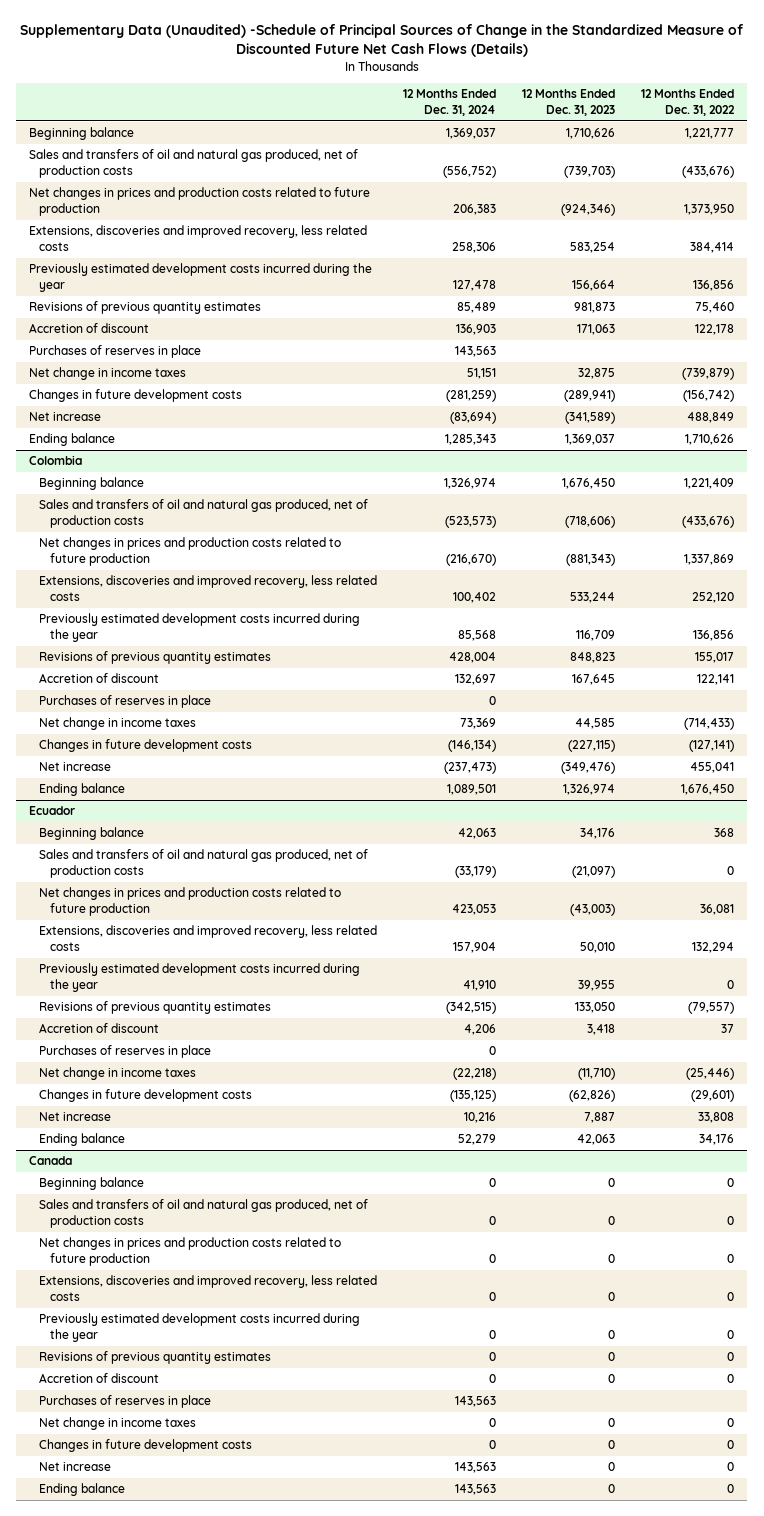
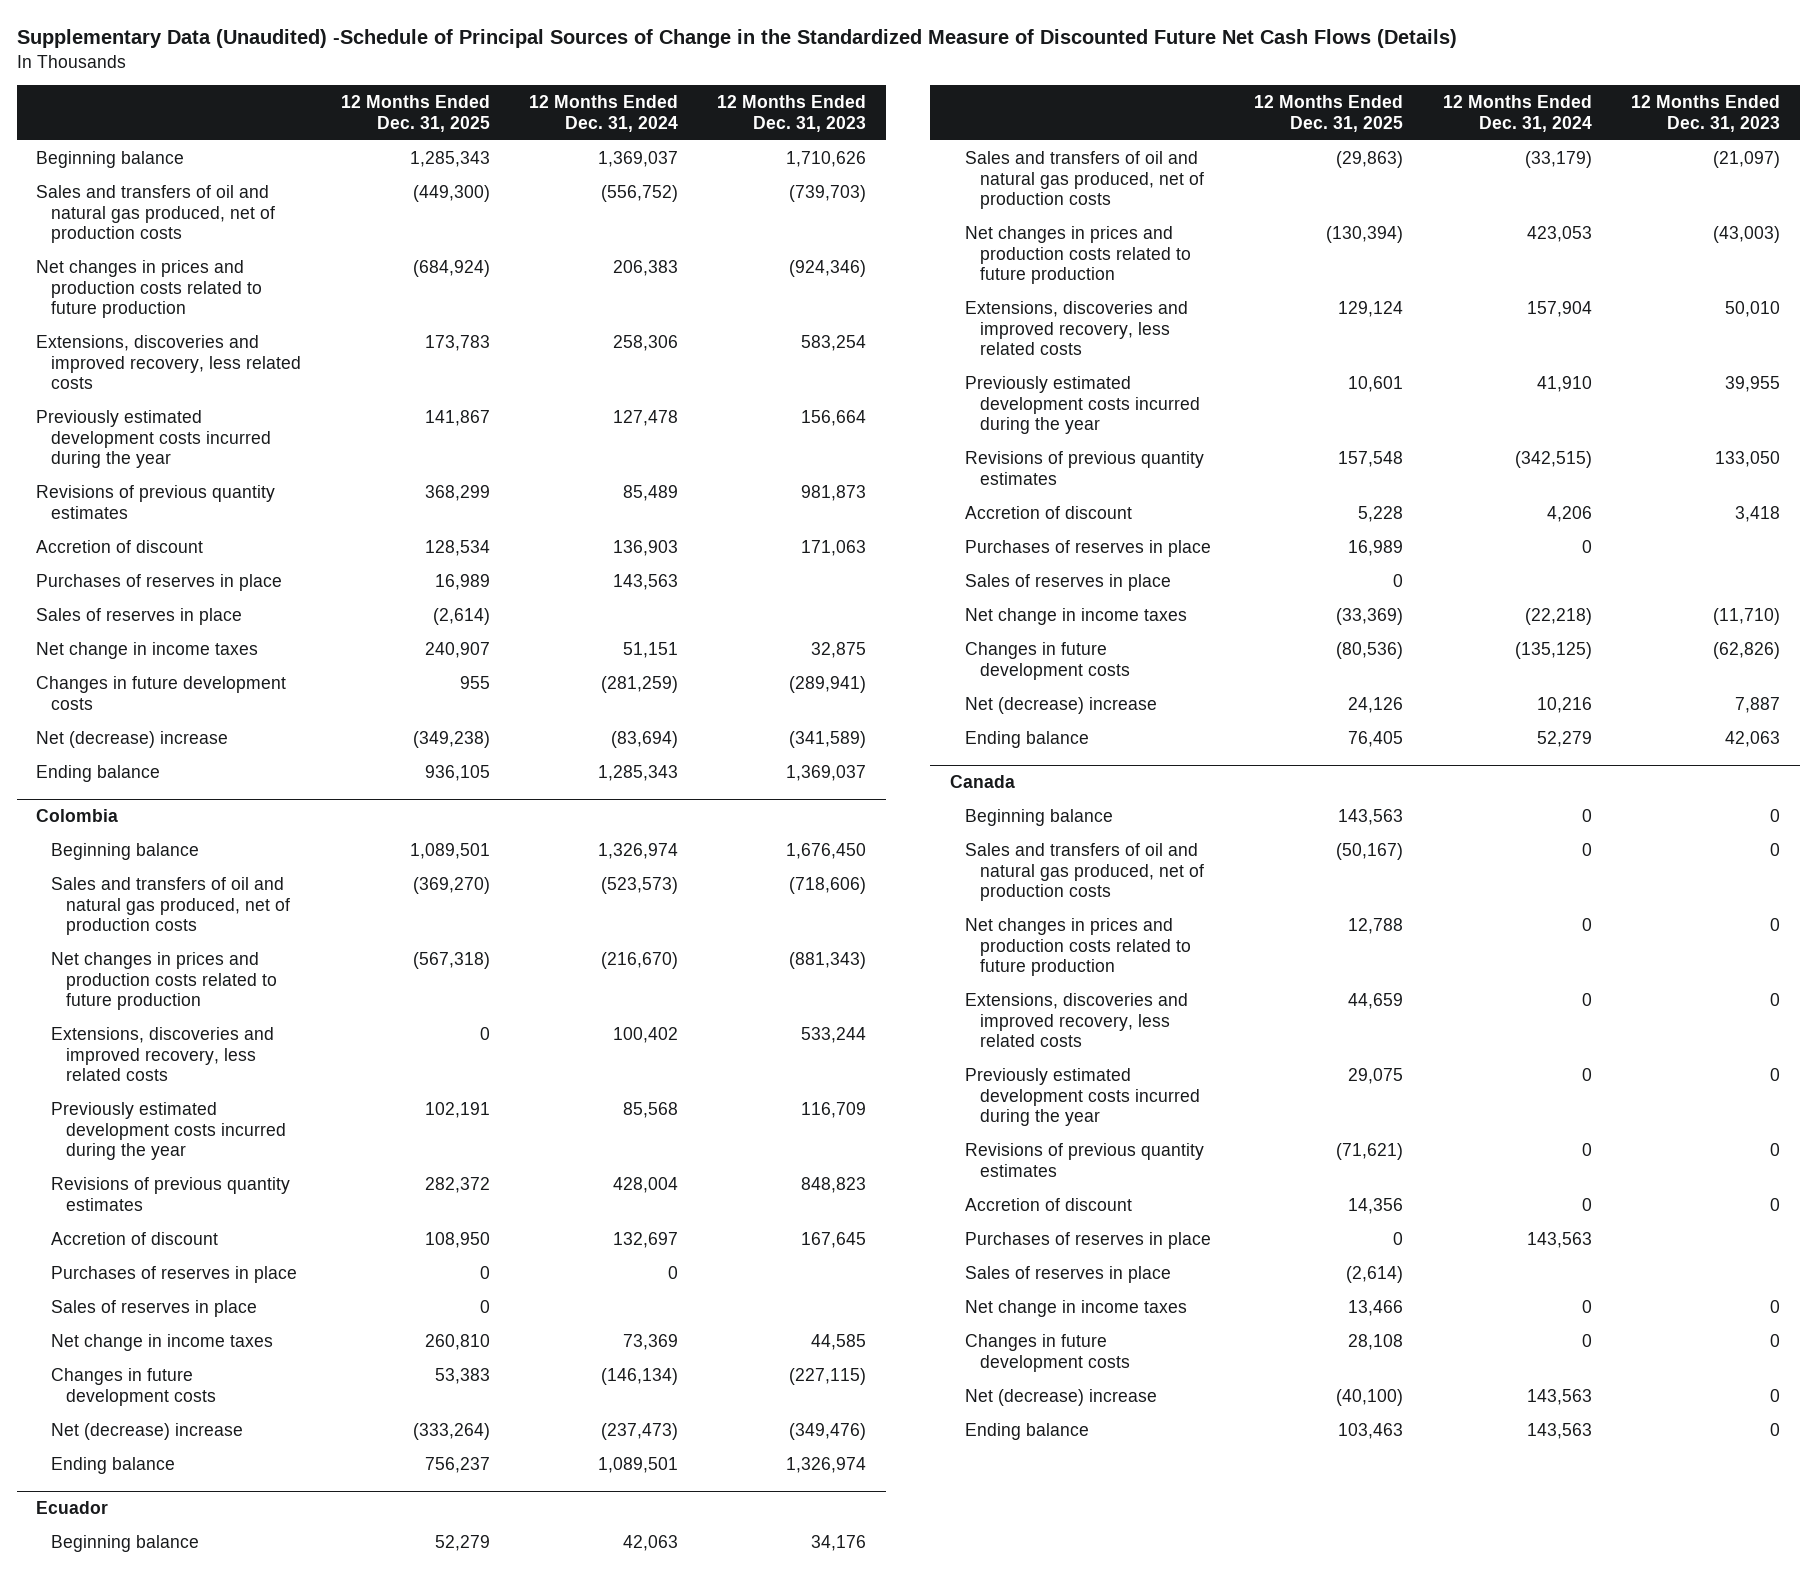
[641,89,736,117] 12 Months Ended Dec. 31, 2022 -> none
none -> [340,95,490,132] 12 Months Ended Dec. 31, 2025
none -> [36,608,243,626] Sales of reserves in place
[29,412,102,422] Net increase -> [36,731,229,749] Net (decrease) increase
none -> [51,1300,258,1318] Sales of reserves in place
[39,762,112,772] Net increase -> [51,1423,244,1441] Net (decrease) increase
none -> [964,574,1171,592] Sales of reserves in place
[39,1112,112,1122] Net increase -> [964,697,1157,715] Net (decrease) increase
none -> [964,1266,1171,1284] Sales of reserves in place
[39,1462,112,1472] Net increase -> [964,1389,1157,1407] Net (decrease) increase

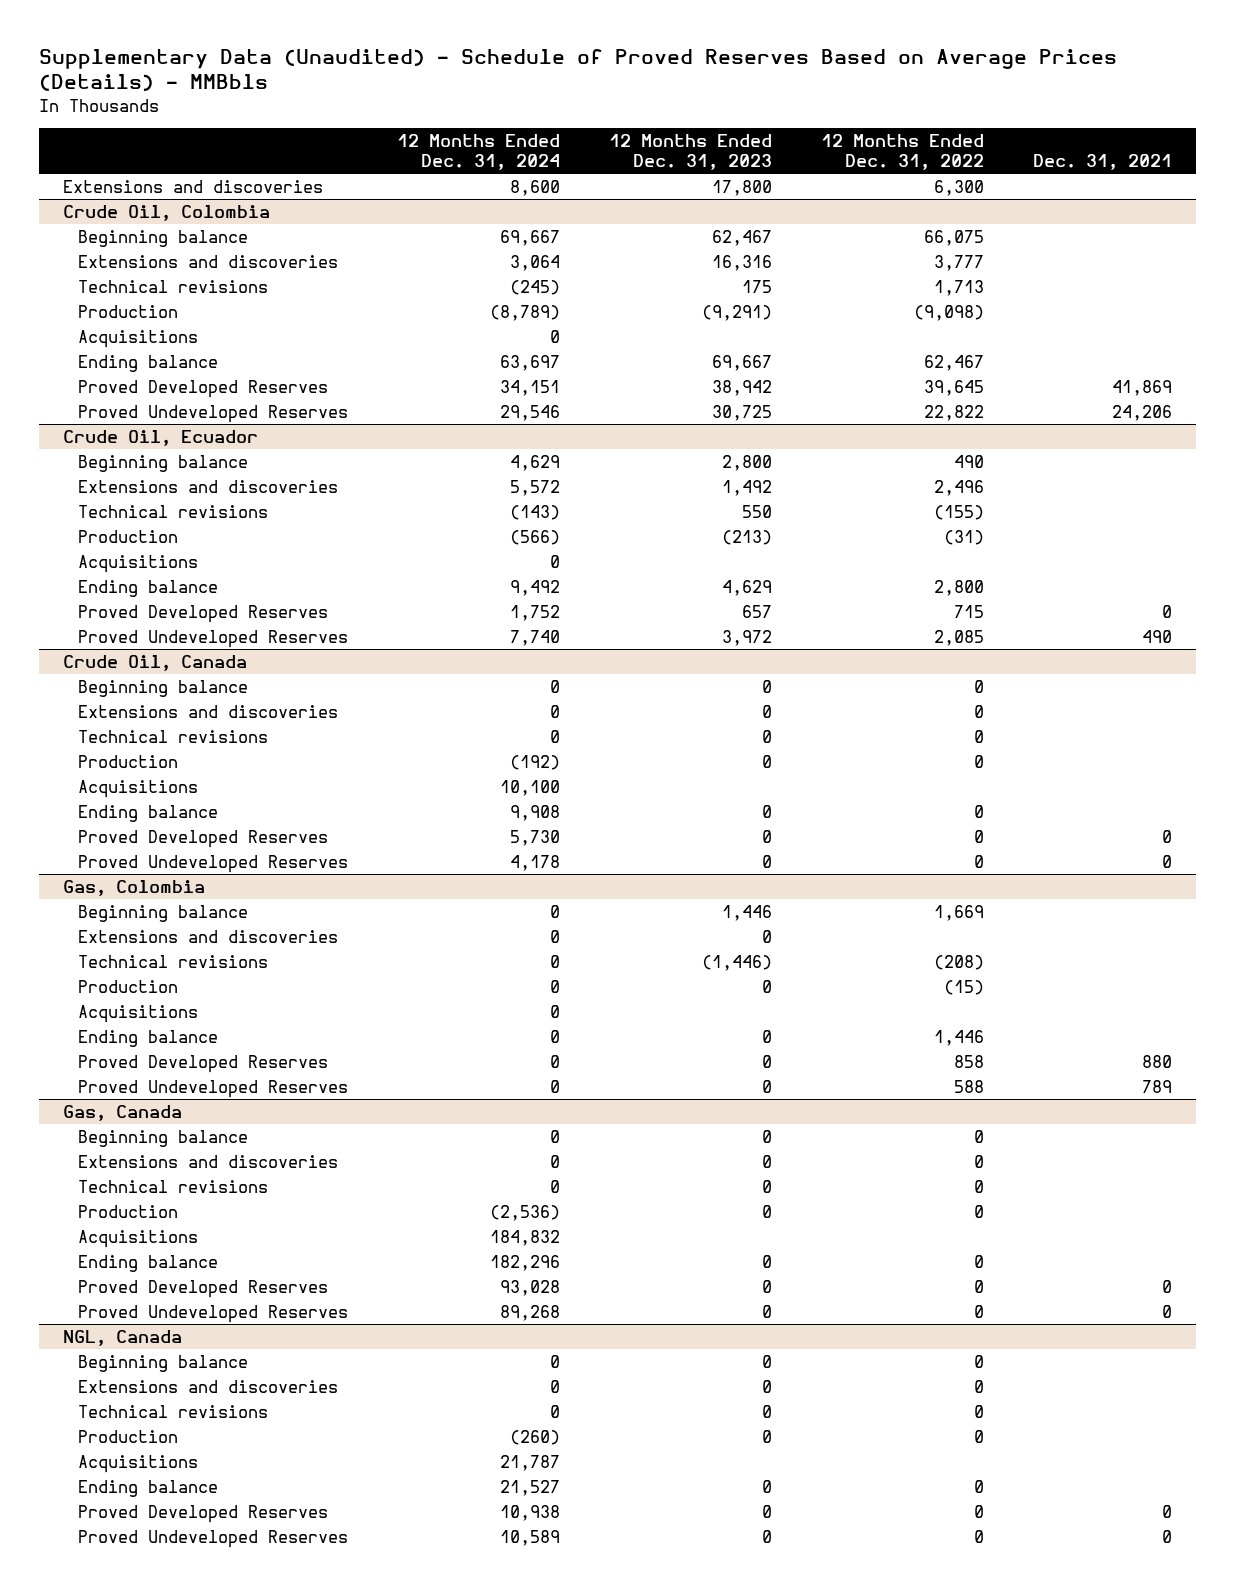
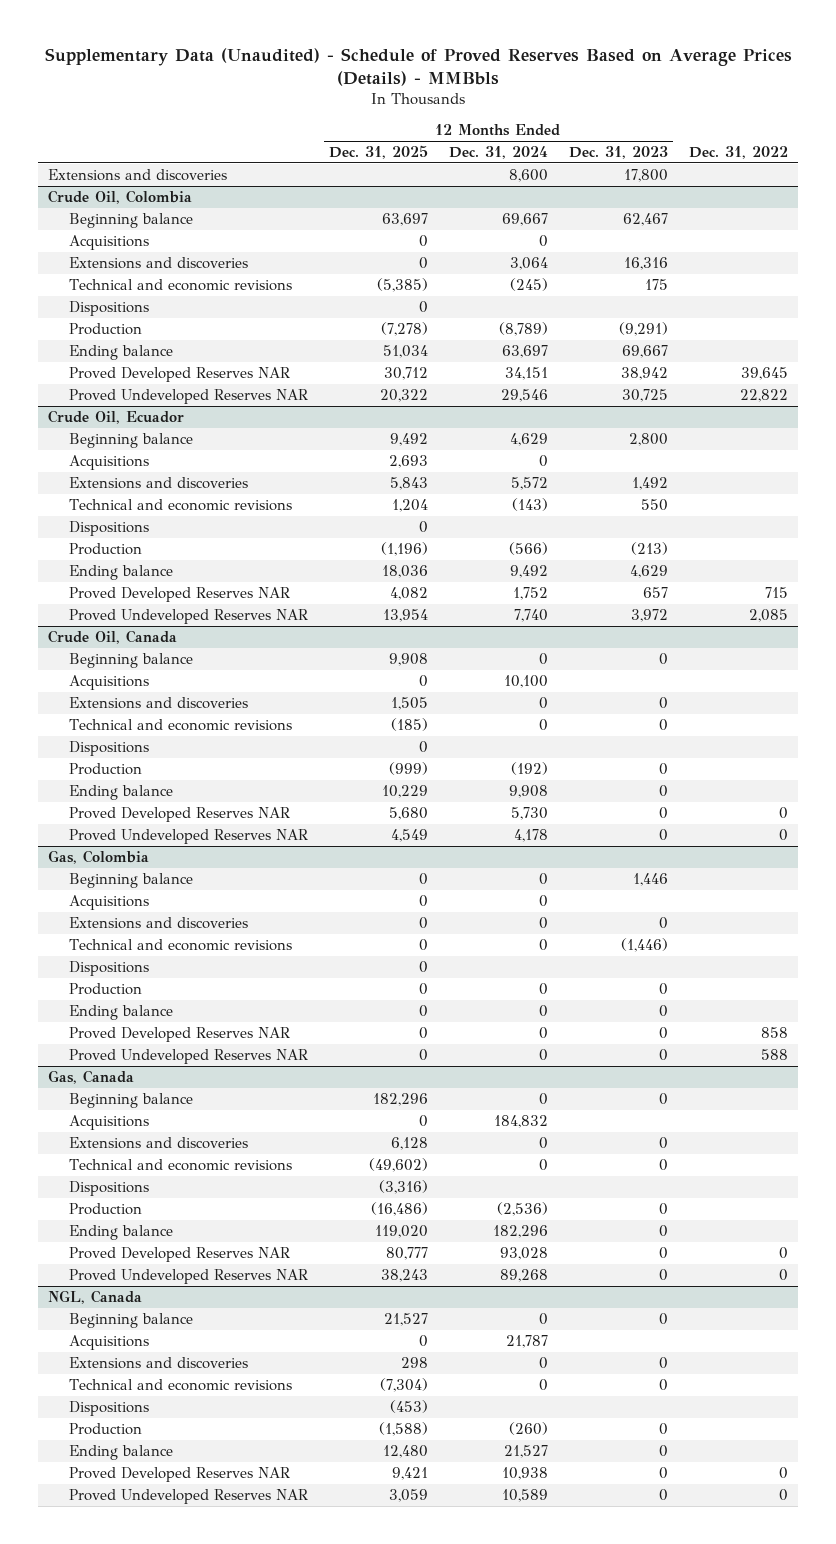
[821,133,985,170] 12 Months Ended Dec. 31, 2022 -> none
[1033,153,1173,170] Dec. 31, 2021 -> none
none -> [329,145,429,160] Dec. 31, 2025
none -> [688,146,788,160] Dec. 31, 2022
[78,329,199,348] Acquisitions -> [69,235,150,251] Acquisitions
[78,279,269,293] Technical revisions -> [69,279,293,292] Technical and economic revisions
none -> [69,301,150,317] Dispositions
[78,379,329,398] Proved Developed Reserves -> [69,367,291,383] Proved Developed Reserves NAR
[78,404,349,423] Proved Undeveloped Reserves -> [69,389,309,405] Proved Undeveloped Reserves NAR
[78,554,199,573] Acquisitions -> [69,455,150,471] Acquisitions
[78,504,269,518] Technical revisions -> [69,499,293,512] Technical and economic revisions
none -> [69,521,150,537] Dispositions
[78,604,329,623] Proved Developed Reserves -> [69,587,291,603] Proved Developed Reserves NAR
[78,629,349,648] Proved Undeveloped Reserves -> [69,609,309,625] Proved Undeveloped Reserves NAR
[78,779,199,798] Acquisitions -> [69,675,150,691] Acquisitions
[78,729,269,743] Technical revisions -> [69,719,293,732] Technical and economic revisions
none -> [69,741,150,757] Dispositions
[78,829,329,848] Proved Developed Reserves -> [69,807,291,823] Proved Developed Reserves NAR
[78,854,349,873] Proved Undeveloped Reserves -> [69,829,309,845] Proved Undeveloped Reserves NAR
[78,1004,199,1023] Acquisitions -> [69,895,150,911] Acquisitions
[78,954,269,968] Technical revisions -> [69,939,293,952] Technical and economic revisions
none -> [69,961,150,977] Dispositions
[78,1054,329,1073] Proved Developed Reserves -> [69,1027,291,1043] Proved Developed Reserves NAR
[78,1079,349,1098] Proved Undeveloped Reserves -> [69,1049,309,1065] Proved Undeveloped Reserves NAR
[78,1229,199,1248] Acquisitions -> [69,1115,150,1131] Acquisitions
[78,1179,269,1193] Technical revisions -> [69,1159,293,1172] Technical and economic revisions
none -> [69,1181,150,1197] Dispositions
[78,1279,329,1298] Proved Developed Reserves -> [69,1247,291,1263] Proved Developed Reserves NAR
[78,1304,349,1323] Proved Undeveloped Reserves -> [69,1269,309,1285] Proved Undeveloped Reserves NAR
[78,1454,199,1473] Acquisitions -> [69,1335,150,1351] Acquisitions
[78,1404,269,1418] Technical revisions -> [69,1379,293,1392] Technical and economic revisions
none -> [69,1401,150,1417] Dispositions
[78,1504,329,1523] Proved Developed Reserves -> [69,1467,291,1483] Proved Developed Reserves NAR
[78,1529,349,1548] Proved Undeveloped Reserves -> [69,1489,309,1505] Proved Undeveloped Reserves NAR

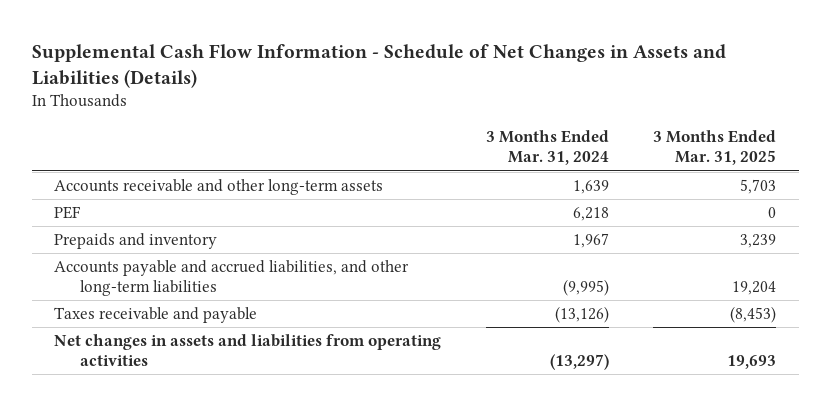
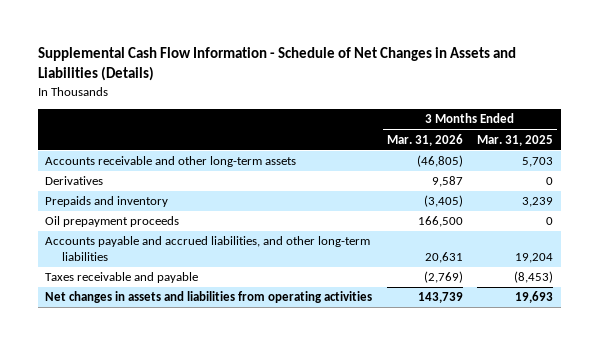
[485,130,609,166] 3 Months Ended Mar. 31, 2024 -> none
none -> [386,133,463,146] Mar. 31, 2026
[54,206,82,220] PEF -> none
none -> [45,176,104,186] Derivatives
none -> [45,216,180,228] Oil prepayment proceeds

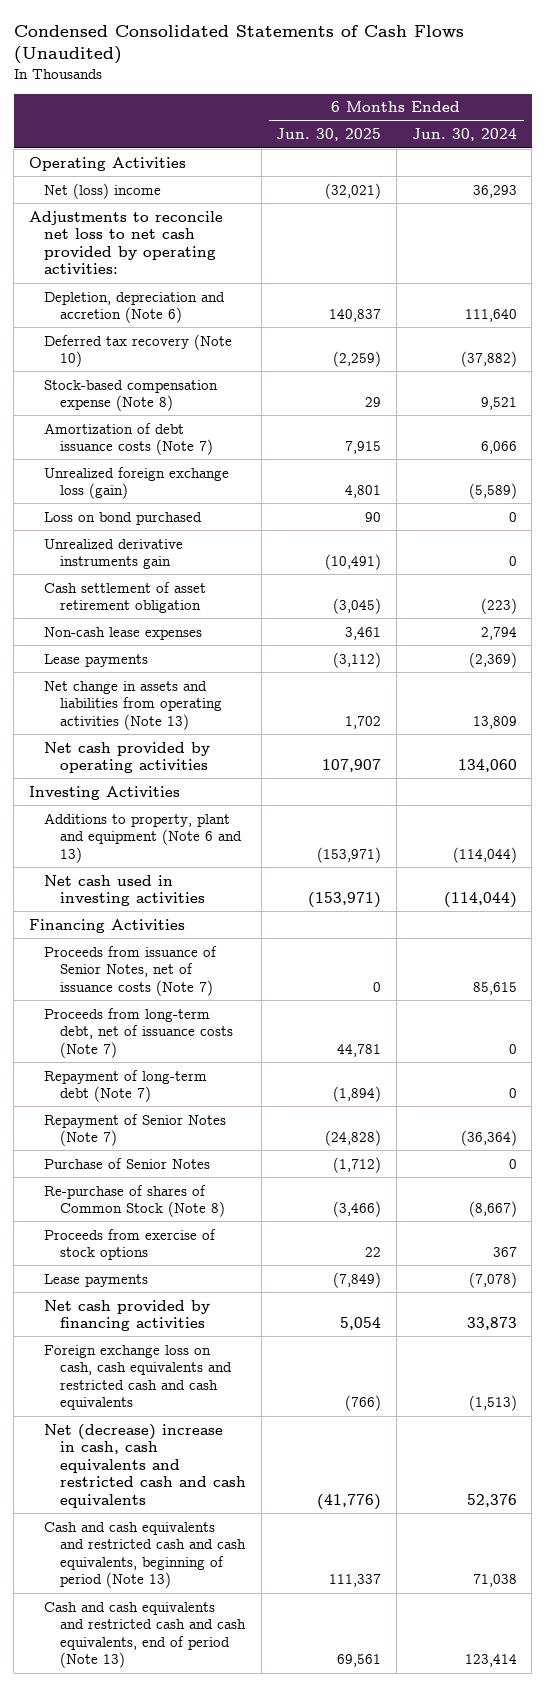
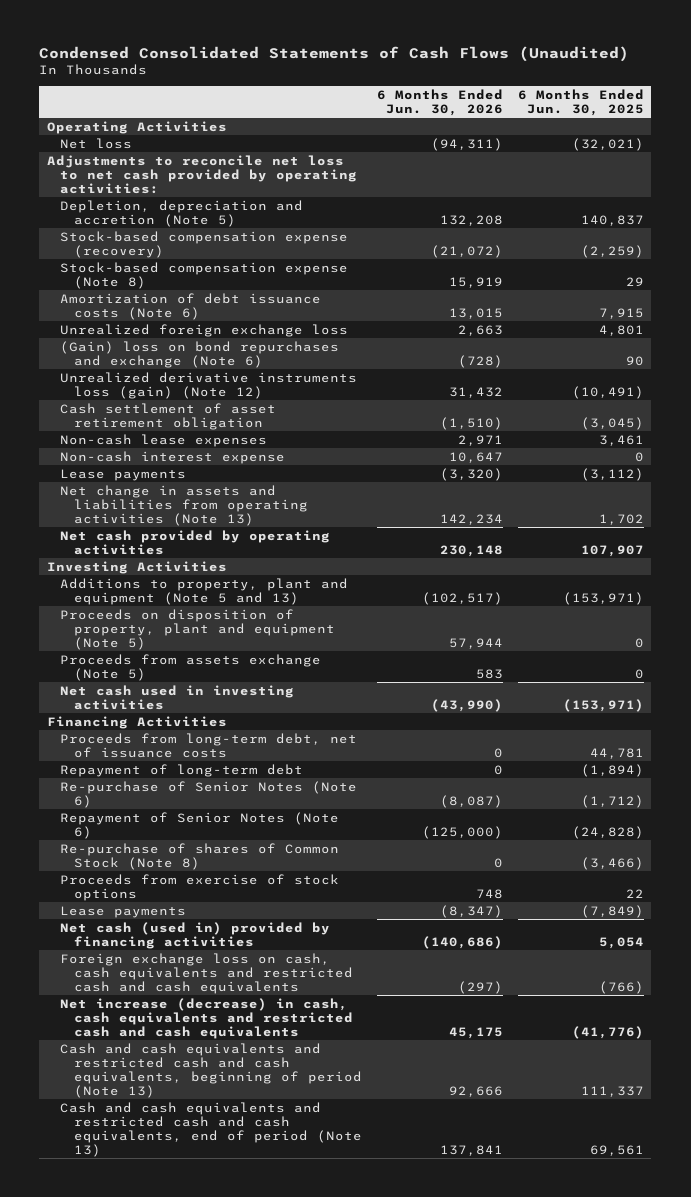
[411,128,517,142] Jun. 30, 2024 -> none
none -> [376,88,503,116] 6 Months Ended Jun. 30, 2026
[44,182,162,199] Net (loss) income -> [60,137,133,149] Net loss
[44,291,226,324] Depletion, depreciation and accretion (Note 6) -> [60,199,304,227] Depletion, depreciation and accretion (Note 5)
[44,333,233,368] Deferred tax recovery (Note 10) -> [60,230,349,258] Stock-based compensation expense (recovery)
[44,511,203,525] Loss on bond purchased -> none
[44,422,213,456] Amortization of debt issuance costs (Note 7) -> [60,292,322,320] Amortization of debt issuance costs (Note 6)
[44,466,230,500] Unrealized foreign exchange loss (gain) -> [60,323,349,337] Unrealized foreign exchange loss
none -> [60,340,340,368] (Gain) loss on bond repurchases and exchange (Note 6)
[44,538,184,570] Unrealized derivative instruments gain -> [60,371,358,399] Unrealized derivative instruments loss (gain) (Note 12)
none -> [60,450,286,464] Non-cash interest expense
[44,812,242,863] Additions to property, plant and equipment (Note 6 and 13) -> [60,577,349,605] Additions to property, plant and equipment (Note 5 and 13)
none -> [60,608,335,650] Proceeds on disposition of property, plant and equipment (Note 5)
none -> [60,653,322,681] Proceeds from assets exchange (Note 5)
[44,945,218,996] Proceeds from issuance of Senior Notes, net of issuance costs (Note 7) -> none
[44,1113,227,1147] Repayment of Senior Notes (Note 7) -> none
[44,1007,233,1058] Proceeds from long-term debt, net of issuance costs (Note 7) -> [60,732,358,758] Proceeds from long-term debt, net of issuance costs
[44,1069,208,1103] Repayment of long-term debt (Note 7) -> [60,763,304,777] Repayment of long-term debt
none -> [60,780,358,808] Re-purchase of Senior Notes (Note 6)
[44,1157,211,1169] Purchase of Senior Notes -> [60,811,340,839] Repayment of Senior Notes (Note 6)
[333,1156,382,1173] (1,712) -> [571,825,644,839] (24,828)
[44,1299,211,1332] Net cash provided by financing activities -> [60,921,331,949] Net cash (used in) provided by financing activities
[44,1423,246,1508] Net (decrease) increase in cash, cash equivalents and restricted cash and cash equivalents -> [60,997,353,1039] Net increase (decrease) in cash, cash equivalents and restricted cash and cash equivalents

